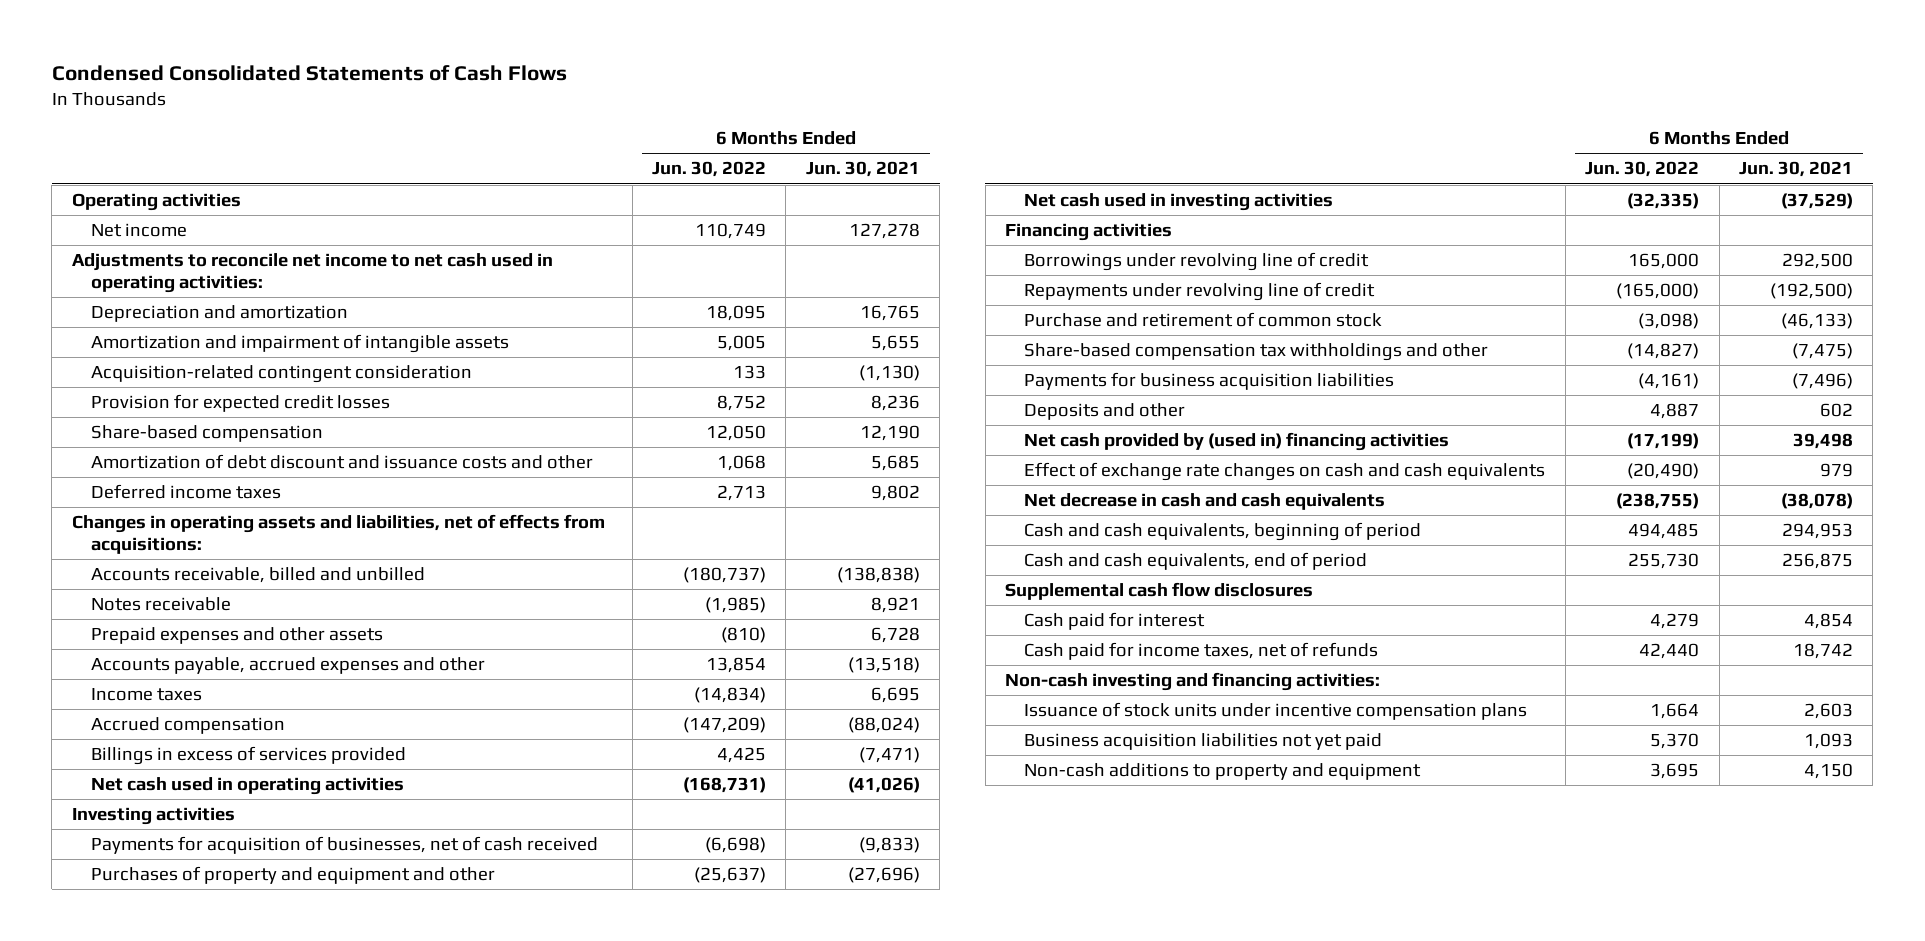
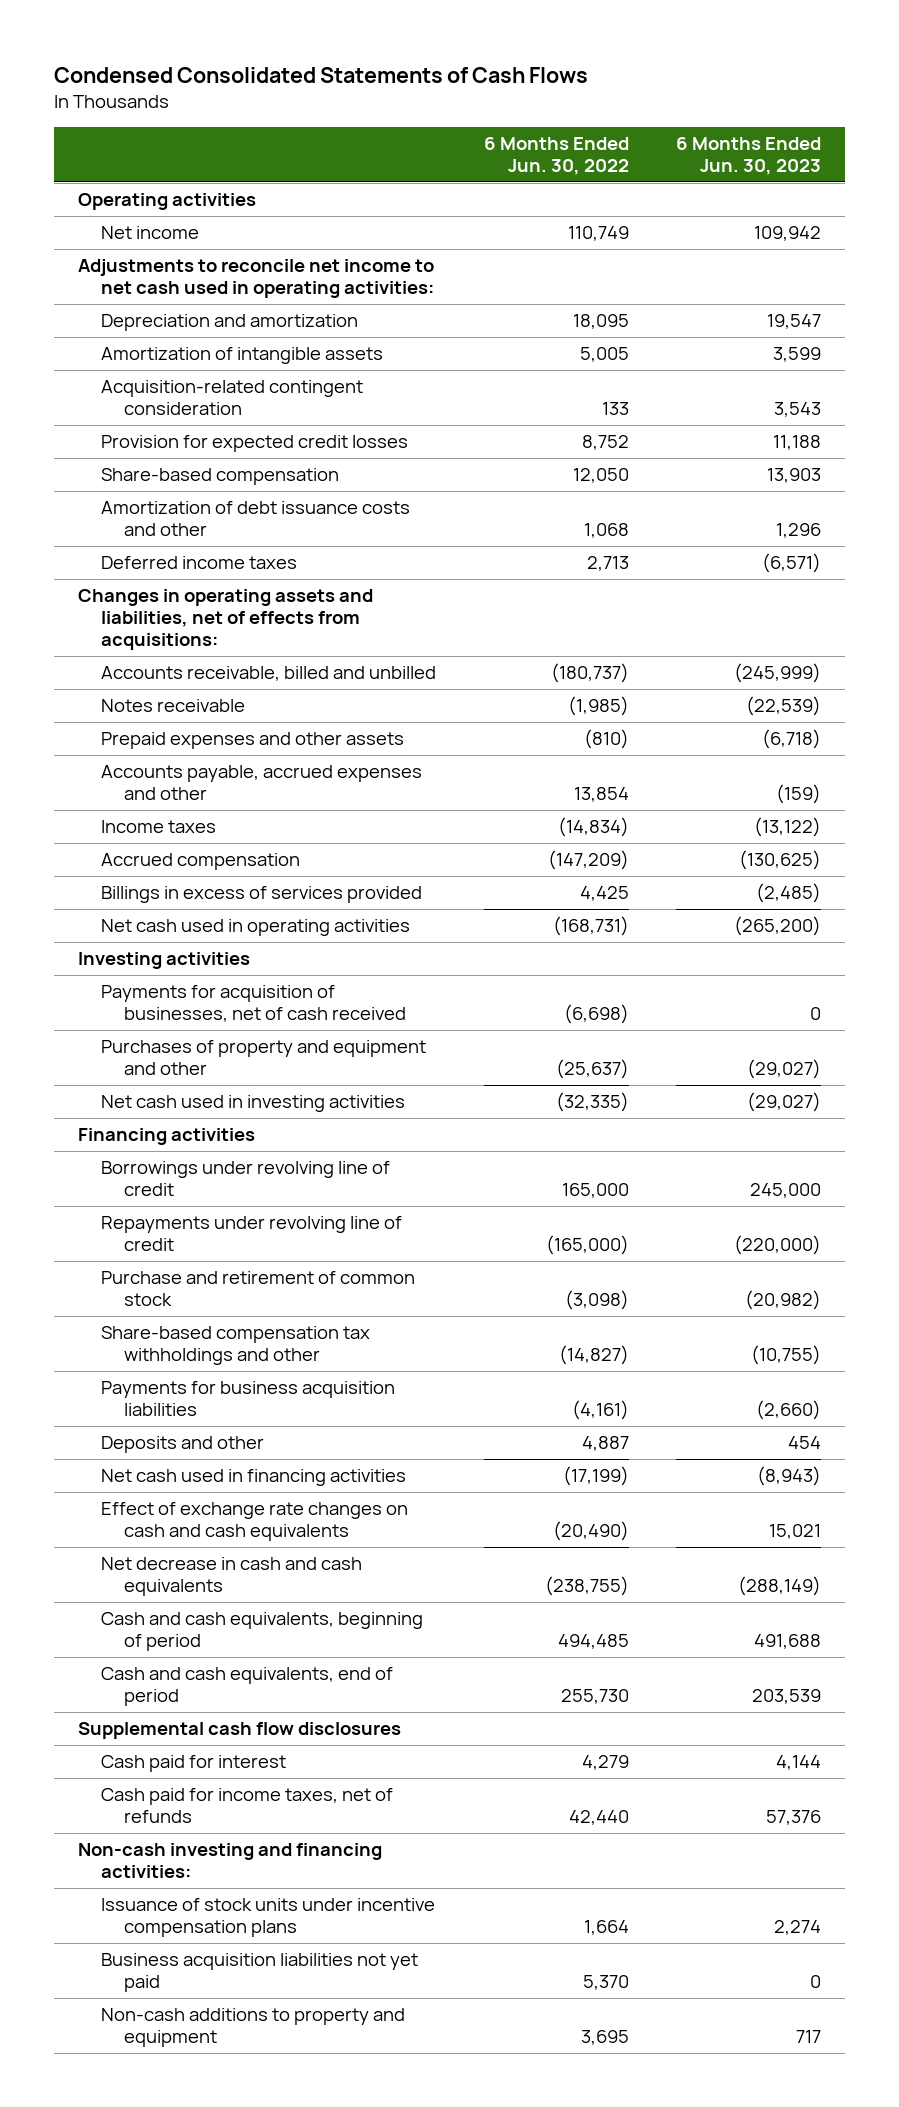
[805,161,920,178] Jun. 30, 2021 -> none
none -> [676,137,822,176] 6 Months Ended Jun. 30, 2023
[91,334,510,354] Amortization and impairment of intangible assets -> [100,347,383,365] Amortization of intangible assets
[91,454,594,470] Amortization of debt discount and issuance costs and other -> [100,501,410,537] Amortization of debt issuance costs and other
[1024,432,1450,452] Net cash provided by (used in) financing activities -> [100,1469,406,1487] Net cash used in financing activities

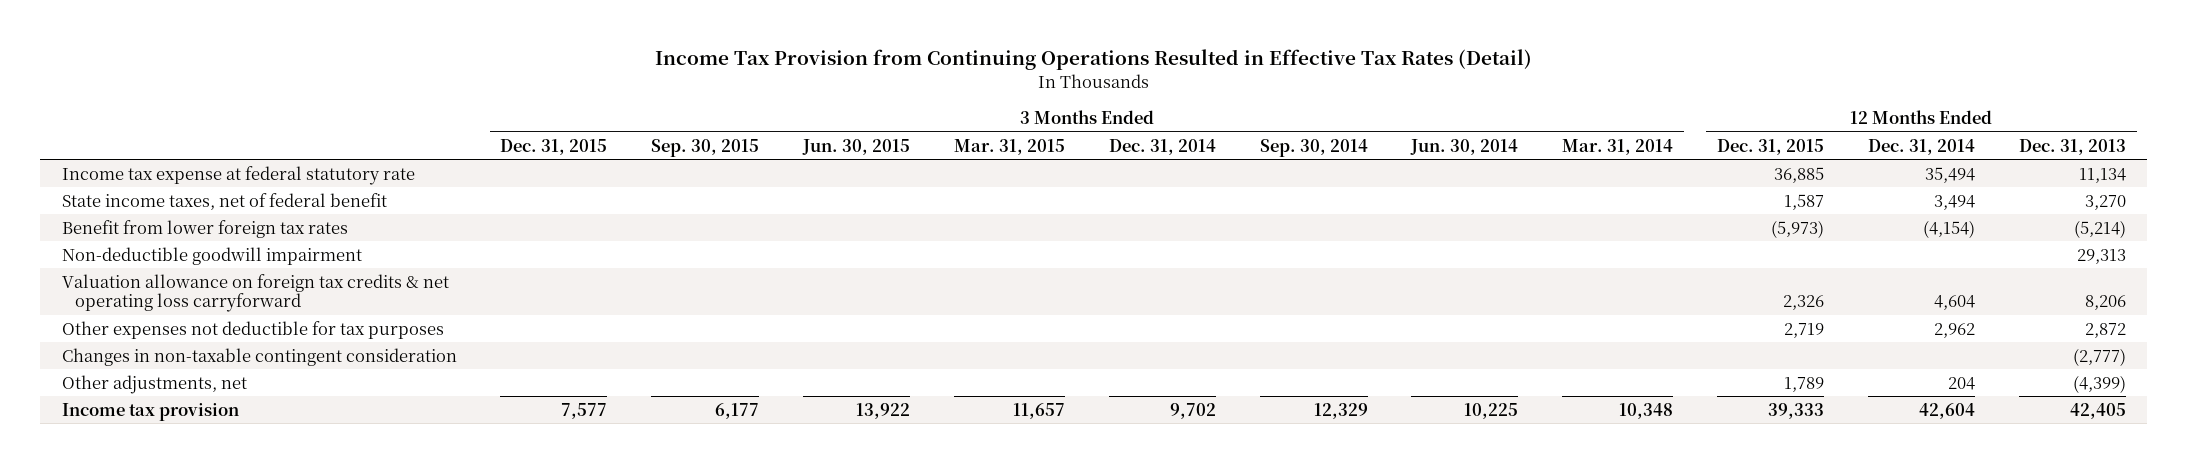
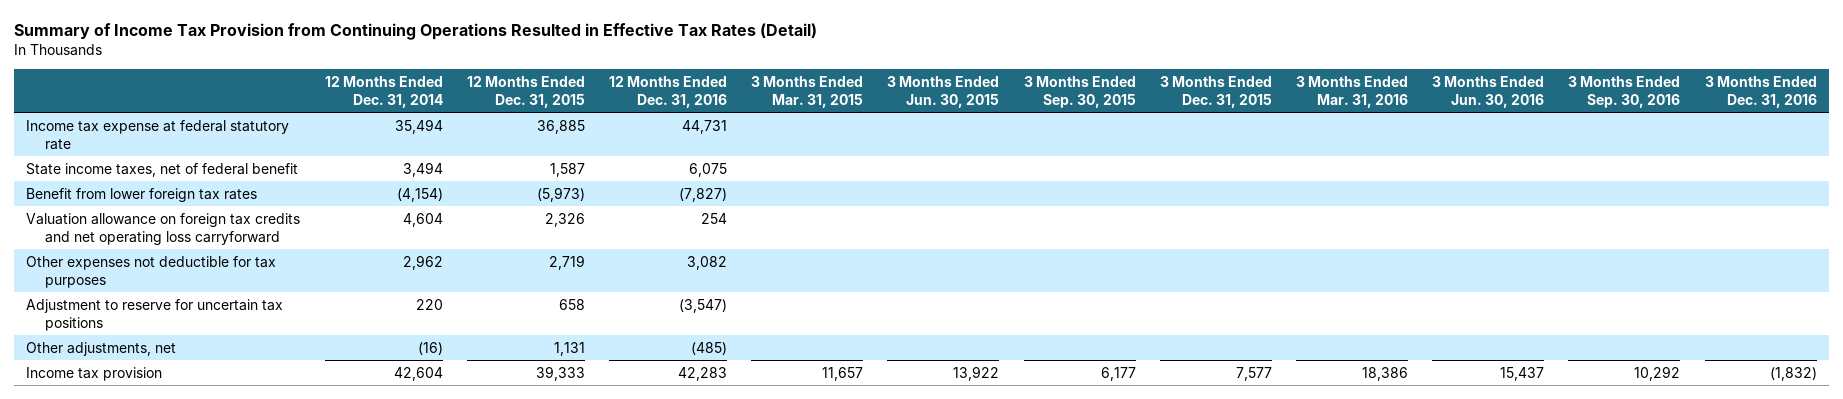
[654,49,1532,71] Income Tax Provision from Continuing Operations Resulted in Effective Tax Rates (Detail) -> [14,23,818,41] Summary of Income Tax Provision from Continuing Operations Resulted in Effective Tax Rates (Detail)
[1108,138,1216,155] Dec. 31, 2014 -> none
[1259,138,1368,157] Sep. 30, 2014 -> none
[1410,138,1519,155] Jun. 30, 2014 -> none
[1562,138,1674,155] Mar. 31, 2014 -> none
[2018,138,2126,155] Dec. 31, 2013 -> none
none -> [609,75,728,108] 12 Months Ended Dec. 31, 2016
none -> [1295,75,1408,108] 3 Months Ended Mar. 31, 2016
none -> [1432,75,1545,108] 3 Months Ended Jun. 30, 2016
none -> [1568,75,1681,108] 3 Months Ended Sep. 30, 2016
none -> [1704,75,1817,108] 3 Months Ended Dec. 31, 2016
[61,246,362,265] Non-deductible goodwill impairment -> none
[61,273,449,312] Valuation allowance on foreign tax credits & net operating loss carryforward -> [26,212,301,245] Valuation allowance on foreign tax credits and net operating loss carryforward
[61,347,457,366] Changes in non-taxable contingent consideration -> none
none -> [26,298,284,331] Adjustment to reserve for uncertain tax positions
[1783,376,1824,392] 1,789 -> [553,341,585,356] 1,131
[1947,376,1975,390] 204 -> [417,341,443,355] (16)

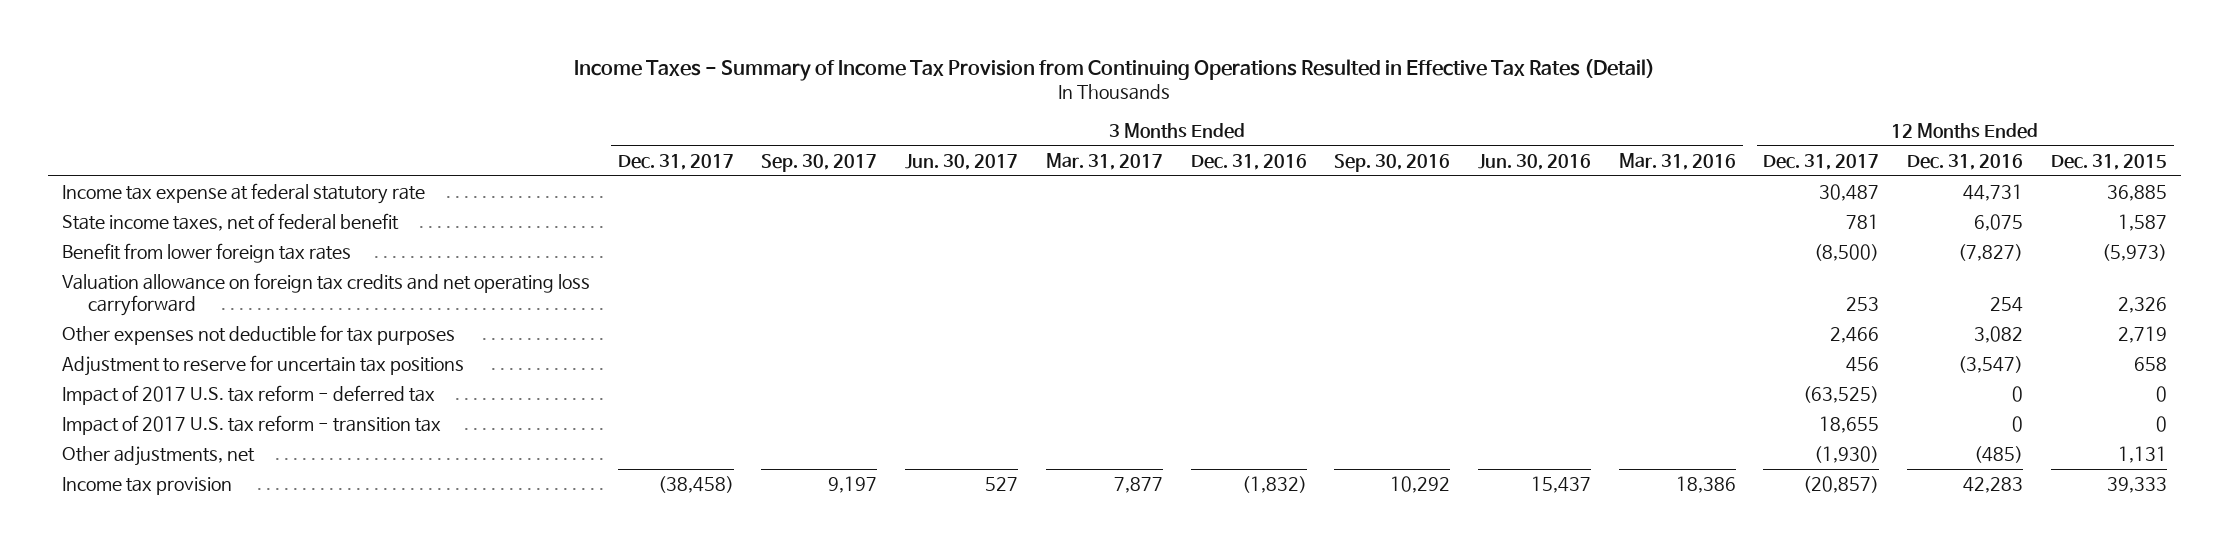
[14,23,818,41] Summary of Income Tax Provision from Continuing Operations Resulted in Effective Tax Rates (Detail) -> [574,58,1656,81] Income Taxes - Summary of Income Tax Provision from Continuing Operations Resulted in Effective Tax Rates (Detail)
[324,75,443,108] 12 Months Ended Dec. 31, 2014 -> none
[751,75,864,108] 3 Months Ended Mar. 31, 2015 -> none
[887,75,1000,108] 3 Months Ended Jun. 30, 2015 -> none
[1023,75,1136,108] 3 Months Ended Sep. 30, 2015 -> none
[1159,75,1272,108] 3 Months Ended Dec. 31, 2015 -> none
none -> [617,154,734,171] Dec. 31, 2017
none -> [761,154,878,173] Sep. 30, 2017
none -> [905,154,1019,171] Jun. 30, 2017
none -> [1045,153,1163,171] Mar. 31, 2017
none -> [1763,154,1880,171] Dec. 31, 2017
none -> [61,385,435,406] Impact of 2017 U.S. tax reform - deferred tax
none -> [61,415,441,436] Impact of 2017 U.S. tax reform - transition tax

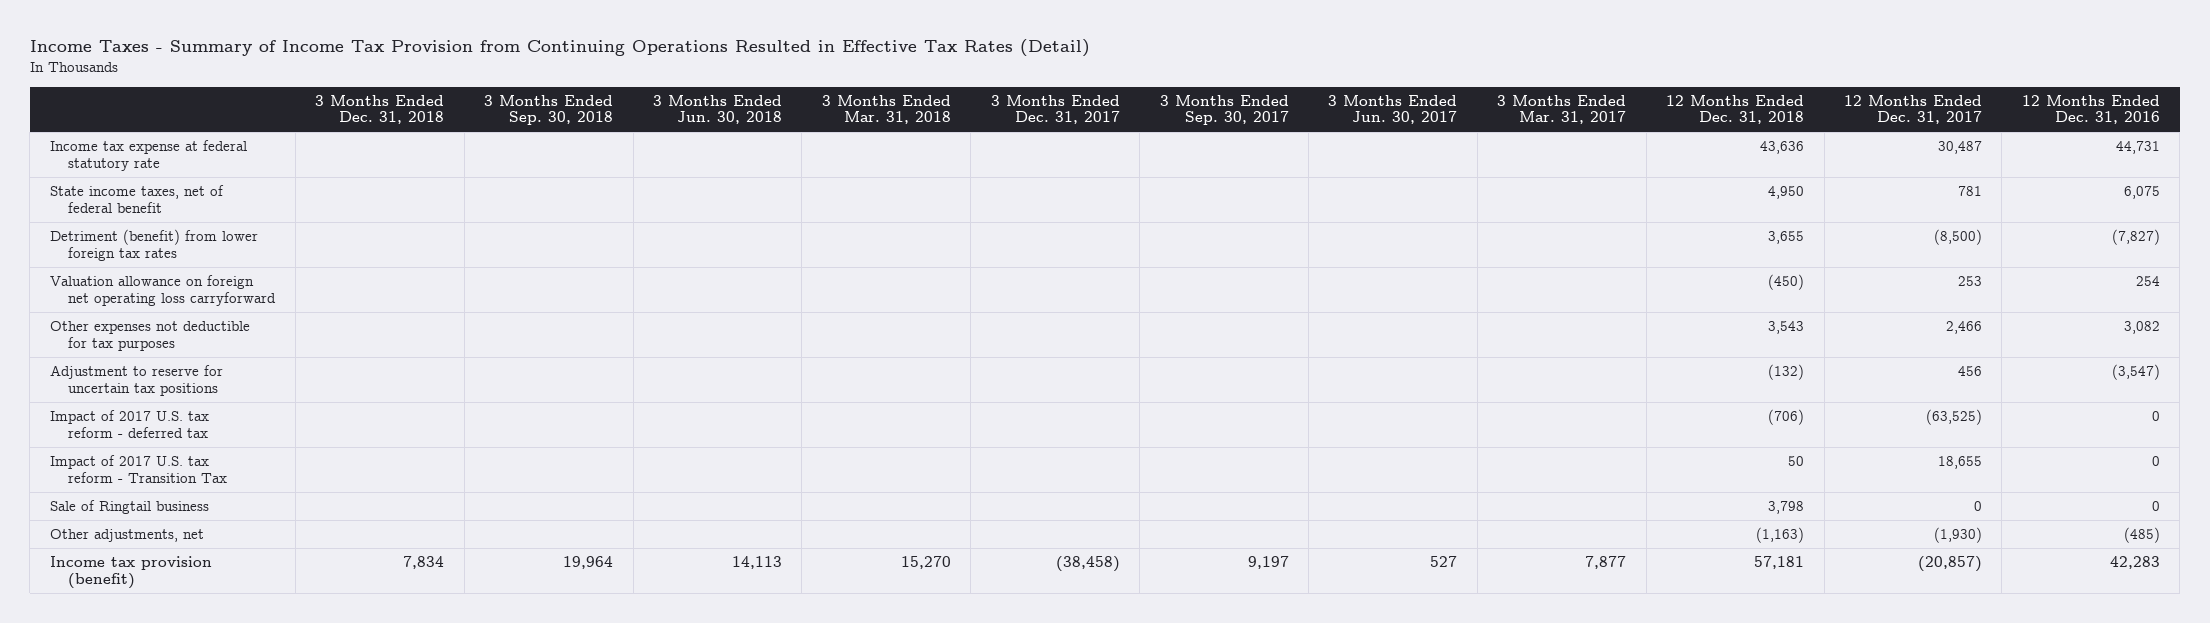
[1190,154,1307,171] Dec. 31, 2016 -> none
[1334,154,1451,173] Sep. 30, 2016 -> none
[1478,154,1592,171] Jun. 30, 2016 -> none
[1618,153,1736,171] Mar. 31, 2016 -> none
[2050,154,2167,171] Dec. 31, 2015 -> none
none -> [315,94,445,125] 3 Months Ended Dec. 31, 2018
none -> [484,94,614,126] 3 Months Ended Sep. 30, 2018
none -> [652,94,782,125] 3 Months Ended Jun. 30, 2018
none -> [821,94,951,125] 3 Months Ended Mar. 31, 2018
none -> [1666,94,1805,125] 12 Months Ended Dec. 31, 2018
[61,243,351,264] Benefit from lower foreign tax rates -> [49,229,258,261] Detriment (benefit) from lower foreign tax rates
[61,273,590,317] Valuation allowance on foreign tax credits and net operating loss carryforward -> [49,275,277,306] Valuation allowance on foreign net operating loss carryforward
[61,415,441,436] Impact of 2017 U.S. tax reform - transition tax -> [49,455,228,483] Impact of 2017 U.S. tax reform - Transition Tax
none -> [49,500,209,515] Sale of Ringtail business
[61,477,232,496] Income tax provision -> [49,556,212,589] Income tax provision (benefit)

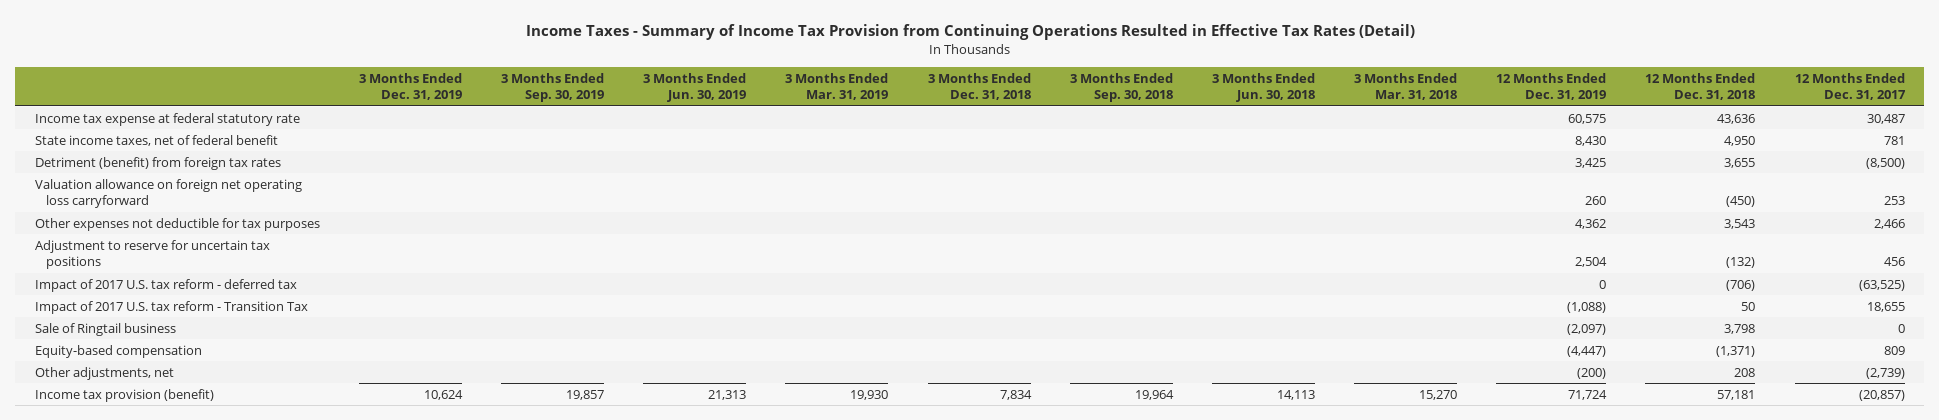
[990,94,1120,125] 3 Months Ended Dec. 31, 2017 -> none
[1159,94,1289,126] 3 Months Ended Sep. 30, 2017 -> none
[1328,94,1458,125] 3 Months Ended Jun. 30, 2017 -> none
[1497,94,1627,125] 3 Months Ended Mar. 31, 2017 -> none
[2021,94,2160,125] 12 Months Ended Dec. 31, 2016 -> none
none -> [359,72,463,101] 3 Months Ended Dec. 31, 2019
none -> [501,72,605,103] 3 Months Ended Sep. 30, 2019
none -> [643,72,747,103] 3 Months Ended Jun. 30, 2019
none -> [785,72,889,101] 3 Months Ended Mar. 31, 2019
none -> [1496,72,1607,101] 12 Months Ended Dec. 31, 2019
[49,229,258,261] Detriment (benefit) from lower foreign tax rates -> [34,156,281,170] Detriment (benefit) from foreign tax rates
none -> [34,344,202,358] Equity-based compensation
[1756,527,1805,544] (1,163) -> [1734,367,1756,377] 208
[1934,527,1983,544] (1,930) -> [1865,367,1905,379] (2,739)

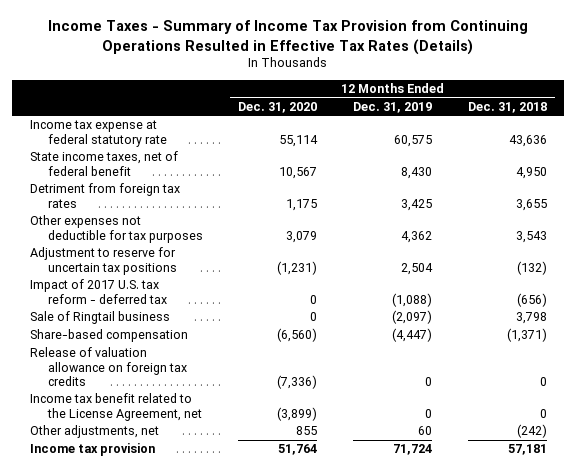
[525,23,1415,40] Income Taxes - Summary of Income Tax Provision from Continuing Operations Resulted in Effective Tax Rates (Detail) -> [48,20,529,55] Income Taxes - Summary of Income Tax Provision from Continuing Operations Resulted in Effective Tax Rates (Details)
[359,72,463,101] 3 Months Ended Dec. 31, 2019 -> none
[501,72,605,103] 3 Months Ended Sep. 30, 2019 -> none
[643,72,747,103] 3 Months Ended Jun. 30, 2019 -> none
[785,72,889,101] 3 Months Ended Mar. 31, 2019 -> none
[927,72,1031,101] 3 Months Ended Dec. 31, 2018 -> none
[1069,72,1173,103] 3 Months Ended Sep. 30, 2018 -> none
[1211,72,1315,103] 3 Months Ended Jun. 30, 2018 -> none
[1354,72,1458,101] 3 Months Ended Mar. 31, 2018 -> none
[1794,72,1906,101] 12 Months Ended Dec. 31, 2017 -> none
none -> [238,101,318,113] Dec. 31, 2020
[34,178,302,209] Valuation allowance on foreign net operating loss carryforward -> none
[34,156,281,170] Detriment (benefit) from foreign tax rates -> [29,183,180,208] Detriment from foreign tax rates
[34,300,308,314] Impact of 2017 U.S. tax reform - Transition Tax -> none
[1599,279,1607,289] 0 -> [392,292,433,307] (1,088)
[1726,279,1756,291] (706) -> [516,292,547,307] (656)
[34,344,202,358] Equity-based compensation -> [29,329,188,343] Share-based compensation
none -> [29,347,187,386] Release of valuation allowance on foreign tax credits
none -> [29,393,202,421] Income tax benefit related to the License Agreement, net
[1577,367,1607,379] (200) -> [418,426,433,436] 60
[1734,367,1756,377] 208 -> [516,424,547,439] (242)
[34,388,214,402] Income tax provision (benefit) -> [29,443,155,457] Income tax provision

